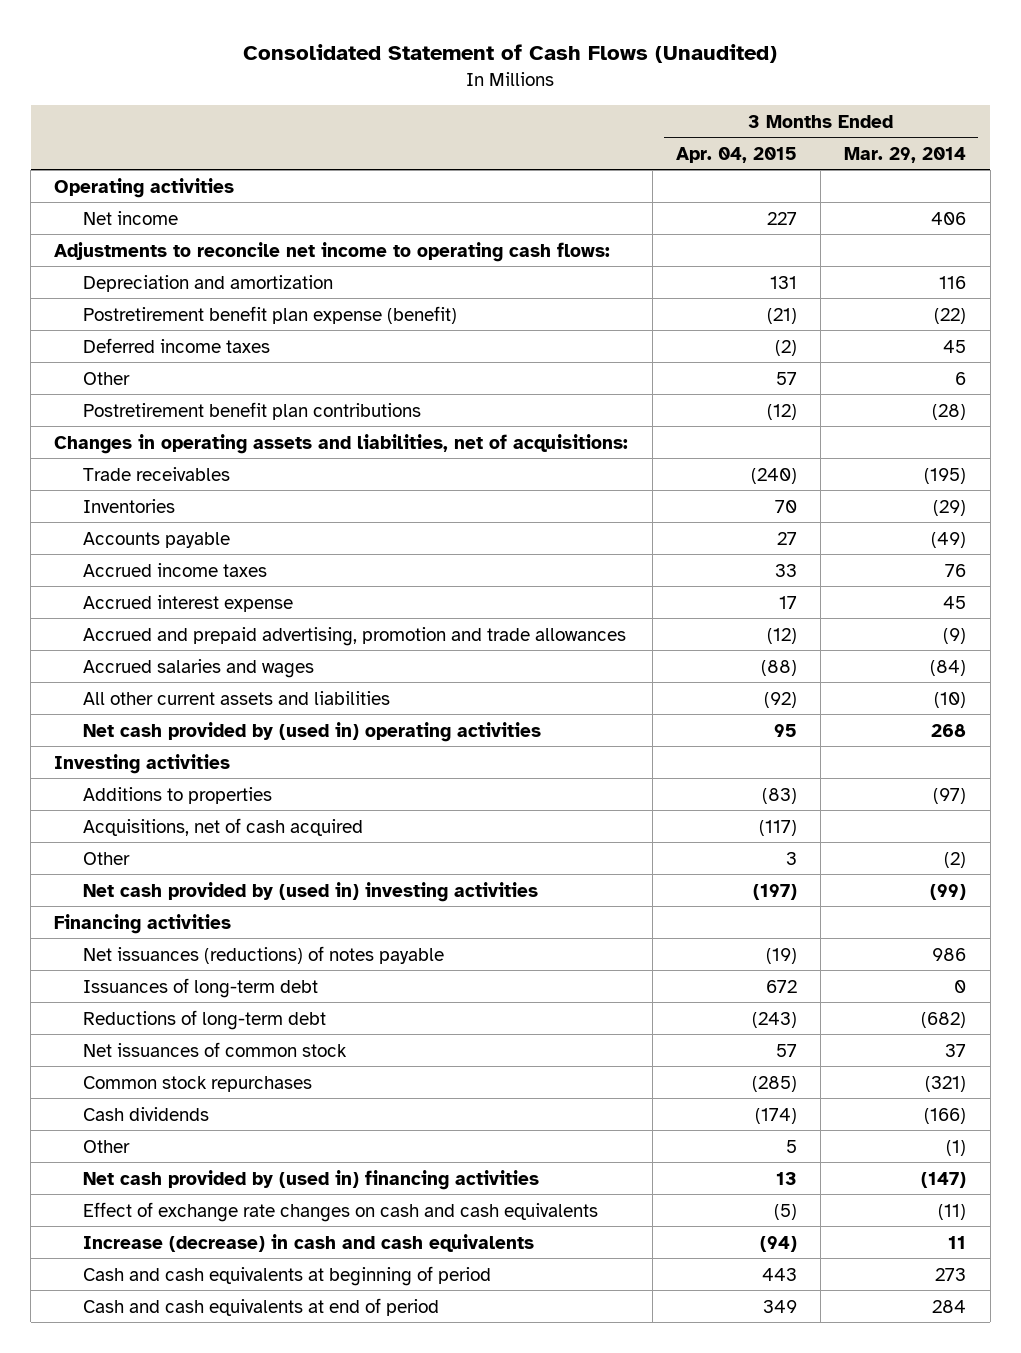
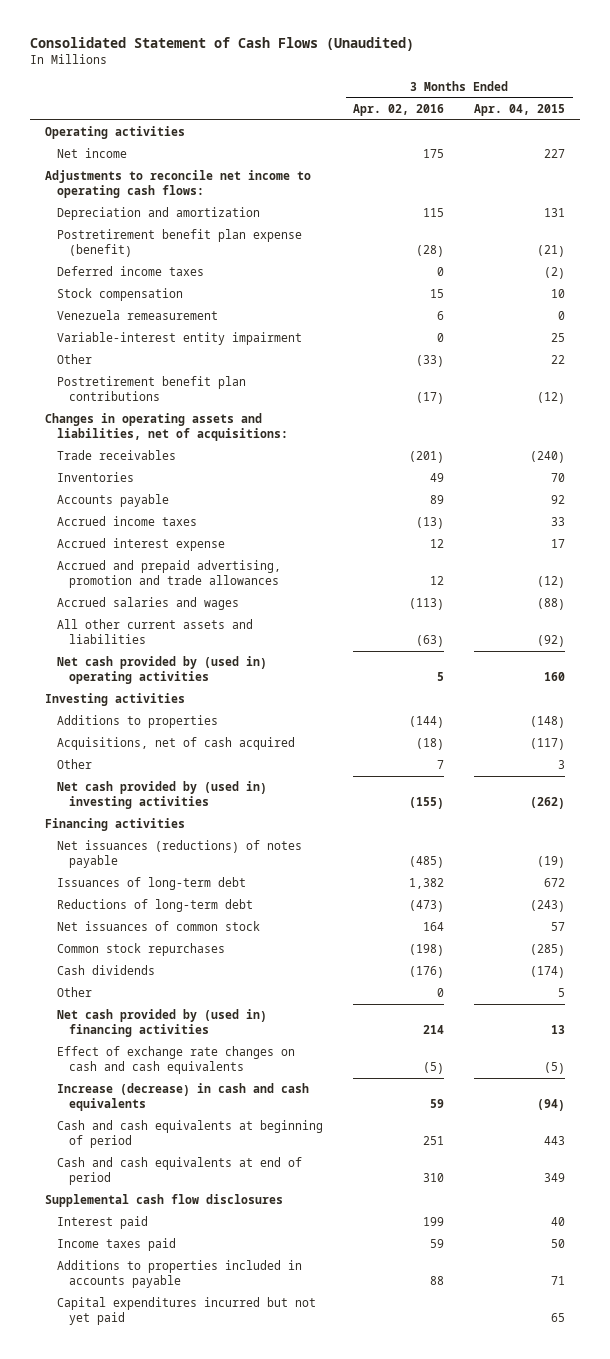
[844,146,967,163] Mar. 29, 2014 -> none
none -> [353,104,445,117] Apr. 02, 2016
none -> [56,288,183,302] Stock compensation
none -> [56,310,218,321] Venezuela remeasurement
none -> [56,332,302,346] Variable-interest entity impairment
[775,371,797,385] 57 -> [551,355,566,365] 22
[776,531,797,545] 27 -> [551,495,566,505] 92
[773,723,797,737] 95 -> [544,671,566,681] 160
[761,787,797,804] (83) -> [530,716,566,729] (148)
[752,883,797,900] (197) -> [530,796,566,809] (262)
none -> [45,1194,284,1208] Supplemental cash flow disclosures
none -> [56,1216,148,1230] Interest paid
none -> [56,1238,176,1252] Income taxes paid
none -> [56,1260,302,1288] Additions to properties included in accounts payable
none -> [56,1297,316,1325] Capital expenditures incurred but not yet paid

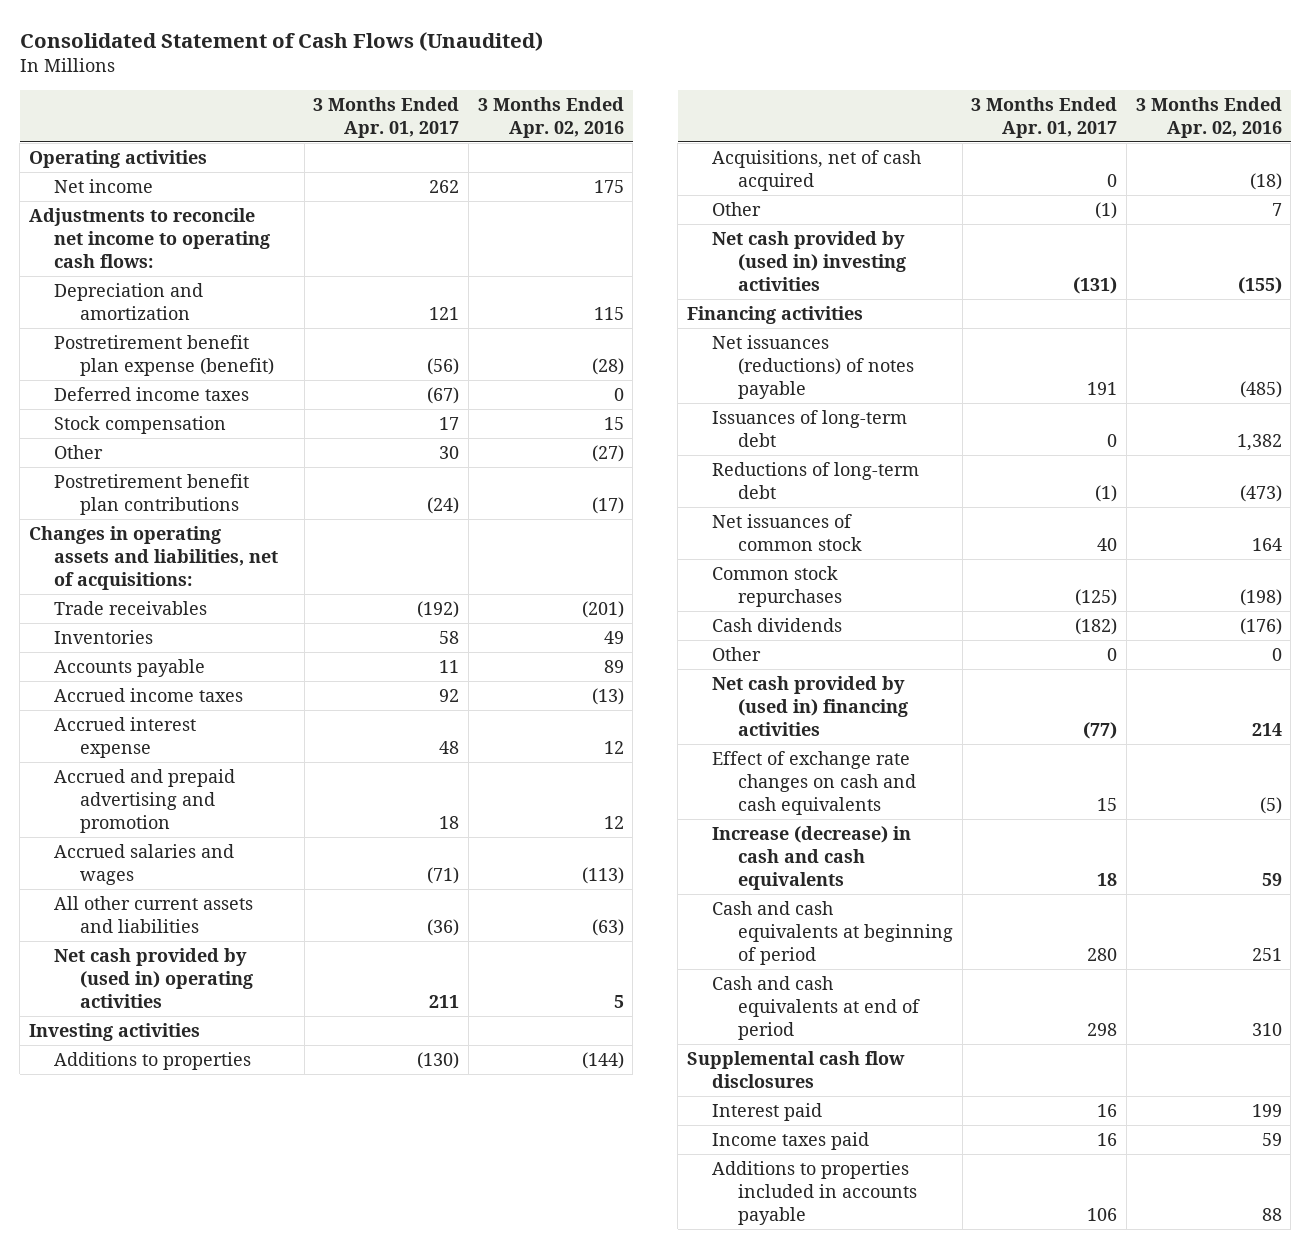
[474,104,566,117] Apr. 04, 2015 -> none
none -> [313,96,460,138] 3 Months Ended Apr. 01, 2017
[56,310,218,321] Venezuela remeasurement -> none
[56,332,302,346] Variable-interest entity impairment -> none
[416,355,445,368] (33) -> [591,445,624,463] (27)
[56,560,281,588] Accrued and prepaid advertising, promotion and trade allowances -> [54,769,236,833] Accrued and prepaid advertising and promotion
[56,1297,316,1325] Capital expenditures incurred but not yet paid -> none

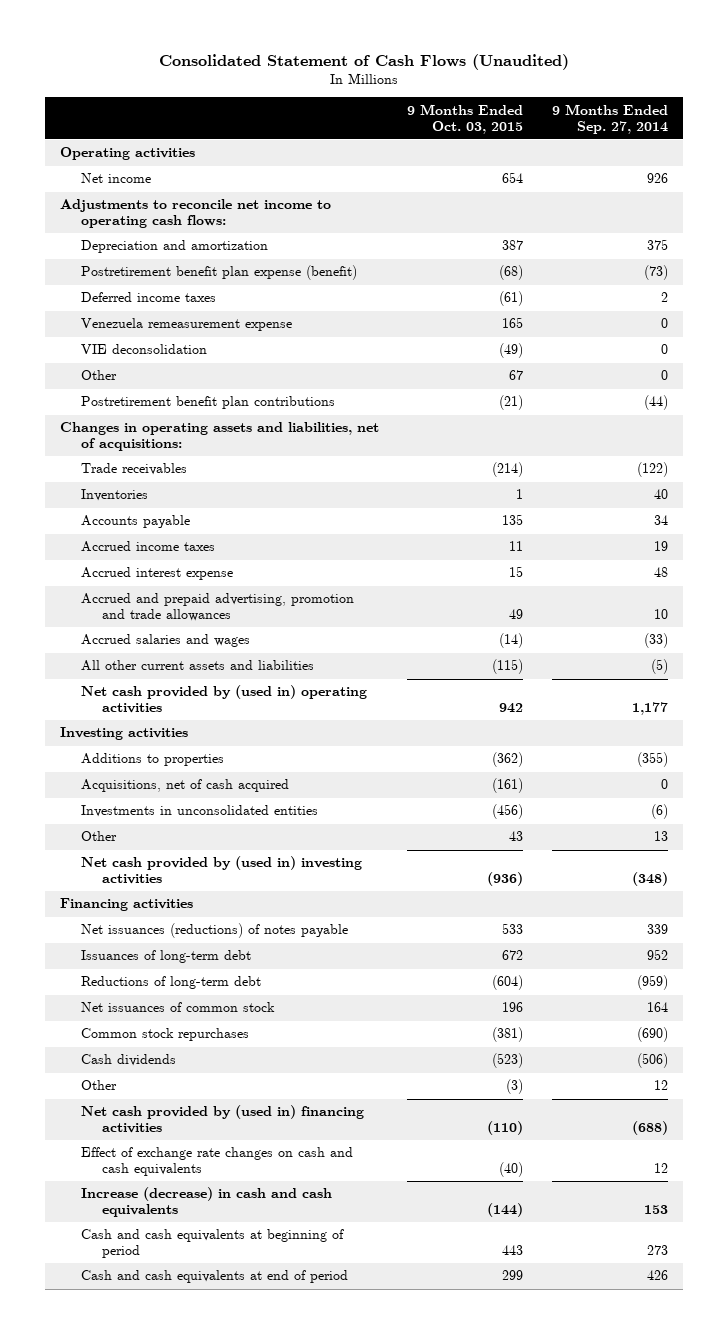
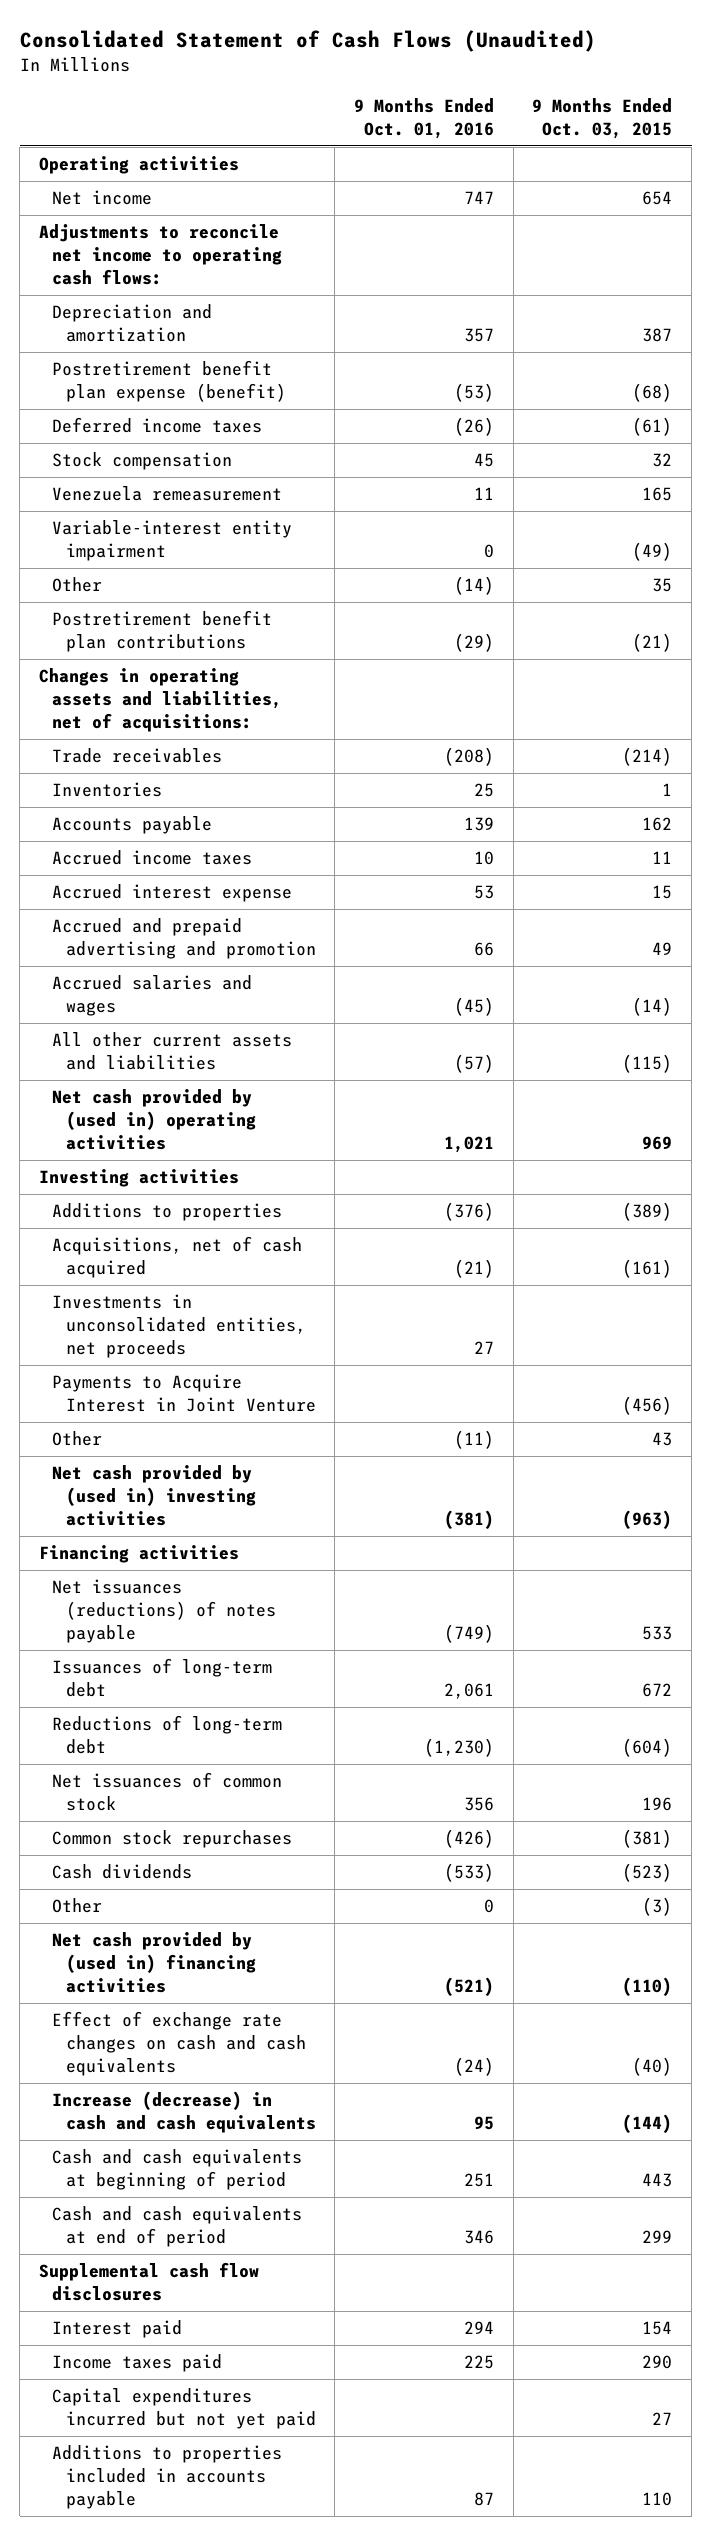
[552,103,669,134] 9 Months Ended Sep. 27, 2014 -> none
none -> [354,98,495,139] 9 Months Ended Oct. 01, 2016
none -> [52,452,233,471] Stock compensation
[80,318,292,332] Venezuela remeasurement expense -> [52,486,283,502] Venezuela remeasurement
[80,344,207,355] VIE deconsolidation -> [52,520,293,562] Variable-interest entity impairment
[509,370,524,381] 67 -> [652,578,673,593] 35
[502,514,524,526] 135 -> [642,817,673,832] 162
[80,593,354,622] Accrued and prepaid advertising, promotion and trade allowances -> [52,918,316,960] Accrued and prepaid advertising and promotion
[499,703,524,714] 942 -> [642,1135,673,1150] 969
[492,752,524,768] (362) -> [622,1202,673,1222] (389)
none -> [52,1294,306,1358] Investments in unconsolidated entities, net proceeds
[80,805,318,818] Investments in unconsolidated entities -> [52,1374,316,1413] Payments to Acquire Interest in Joint Venture
[487,872,524,887] (936) -> [622,1509,673,1529] (963)
none -> [38,2262,259,2302] Supplemental cash flow disclosures
none -> [52,2320,183,2339] Interest paid
none -> [52,2354,223,2373] Income taxes paid
none -> [52,2388,316,2430] Capital expenditures incurred but not yet paid
none -> [52,2445,283,2509] Additions to properties included in accounts payable

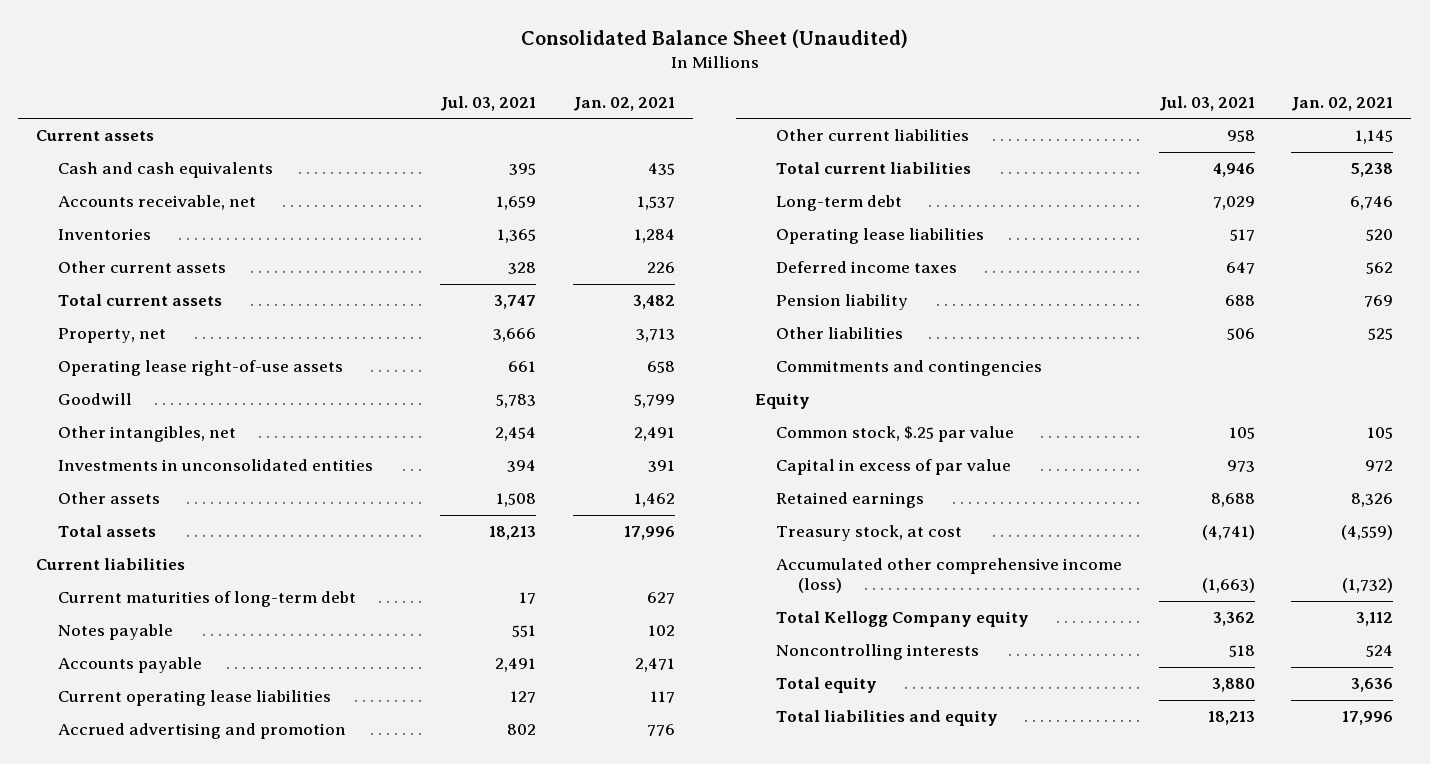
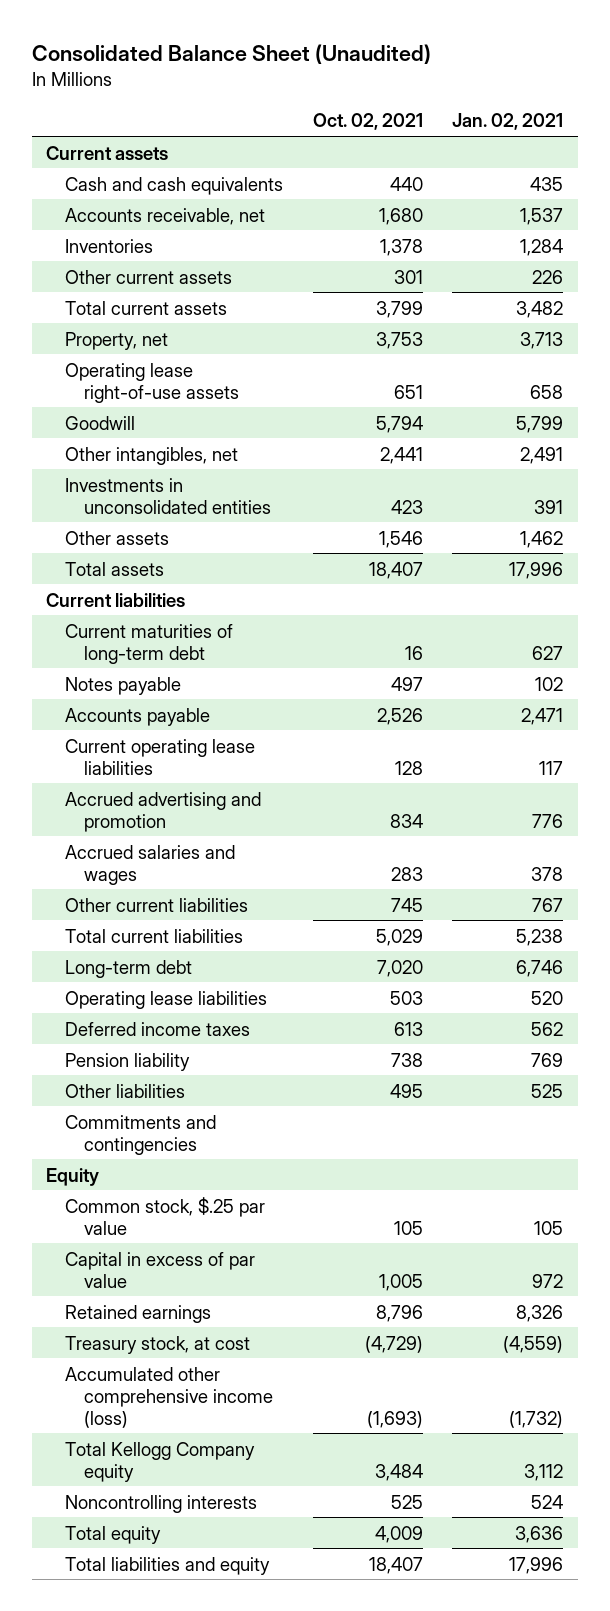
[440,95,537,111] Jul. 03, 2021 -> none
none -> [312,113,423,131] Oct. 02, 2021
none -> [65,844,236,885] Accrued salaries and wages
[1355,130,1394,145] 1,145 -> [532,897,564,912] 767

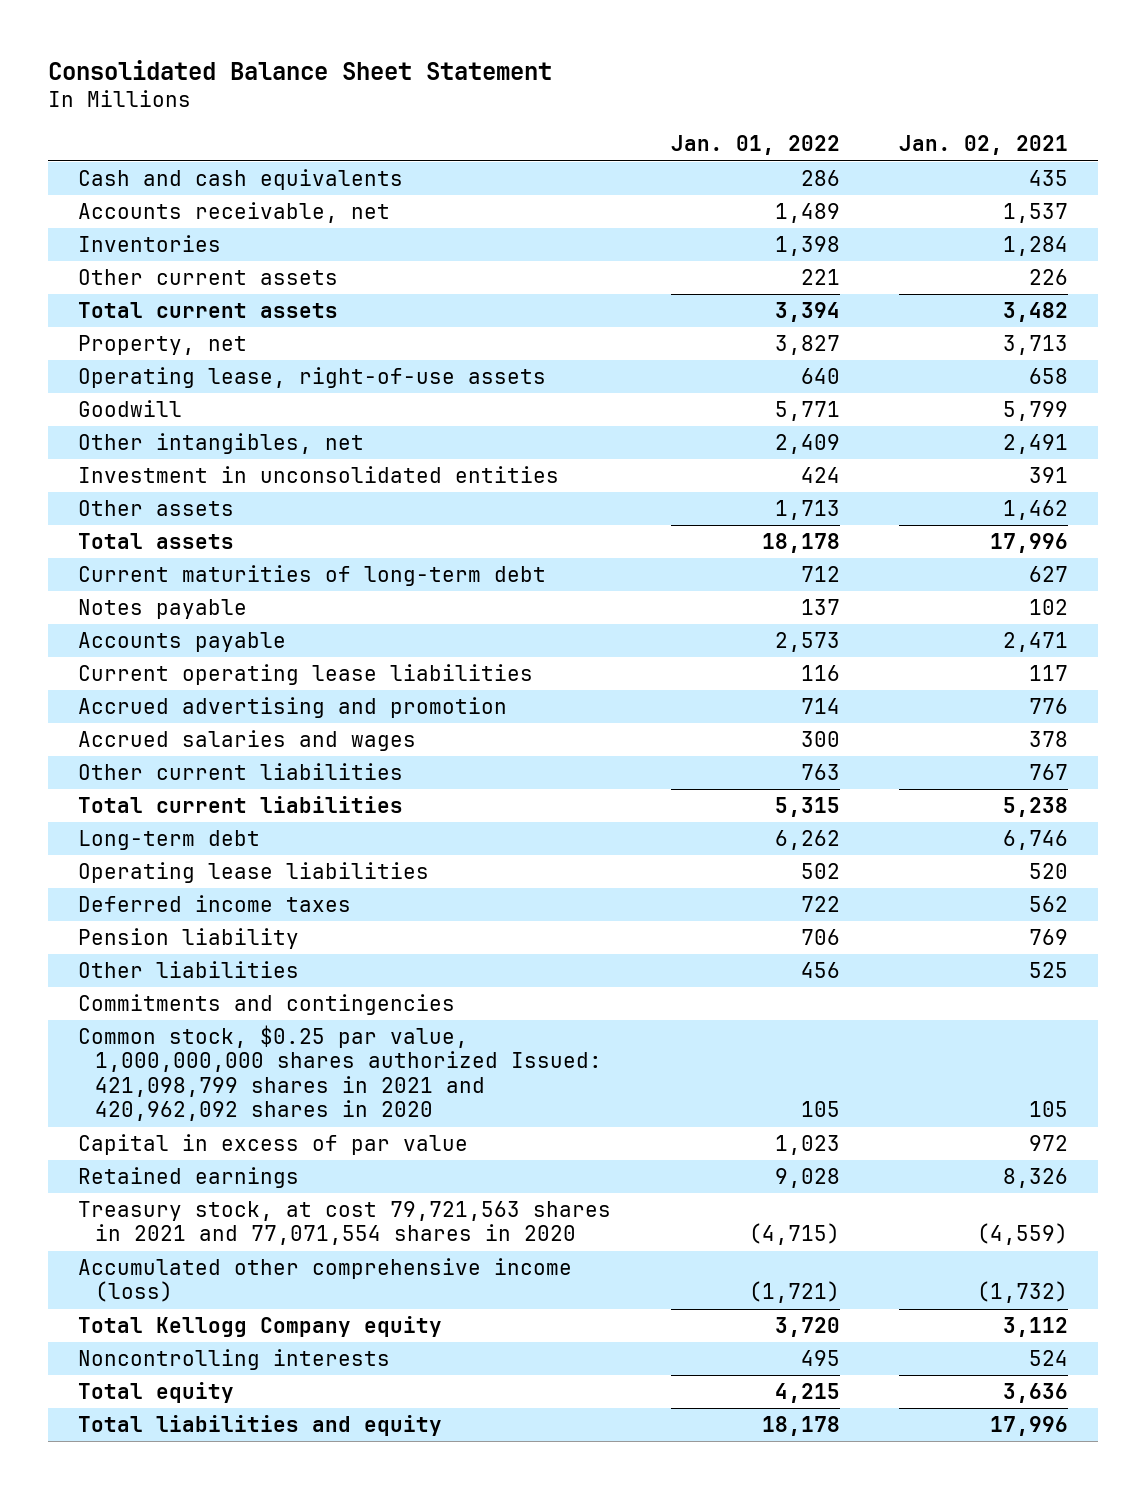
[31,43,431,64] Consolidated Balance Sheet (Unaudited) -> [48,59,553,80] Consolidated Balance Sheet Statement
[312,113,423,131] Oct. 02, 2021 -> none
none -> [670,135,840,156] Jan. 01, 2022
[46,145,169,160] Current assets -> none
[65,362,239,403] Operating lease right-of-use assets -> [78,366,547,388] Operating lease, right-of-use assets
[65,477,271,514] Investments in unconsolidated entities -> [78,465,560,483] Investment in unconsolidated entities
[46,592,186,607] Current liabilities -> none
[46,1167,100,1186] Equity -> none
[65,1196,266,1235] Common stock, $.25 par value -> [78,1024,603,1122] Common stock, $0.25 par value, 1,000,000,000 shares authorized Issued: 421,098,799 shares in 2021 and 420,962,092 shares in 2020
[65,1335,251,1354] Treasury stock, at cost -> [78,1200,612,1246] Treasury stock, at cost 79,721,563 shares in 2021 and 77,071,554 shares in 2020

